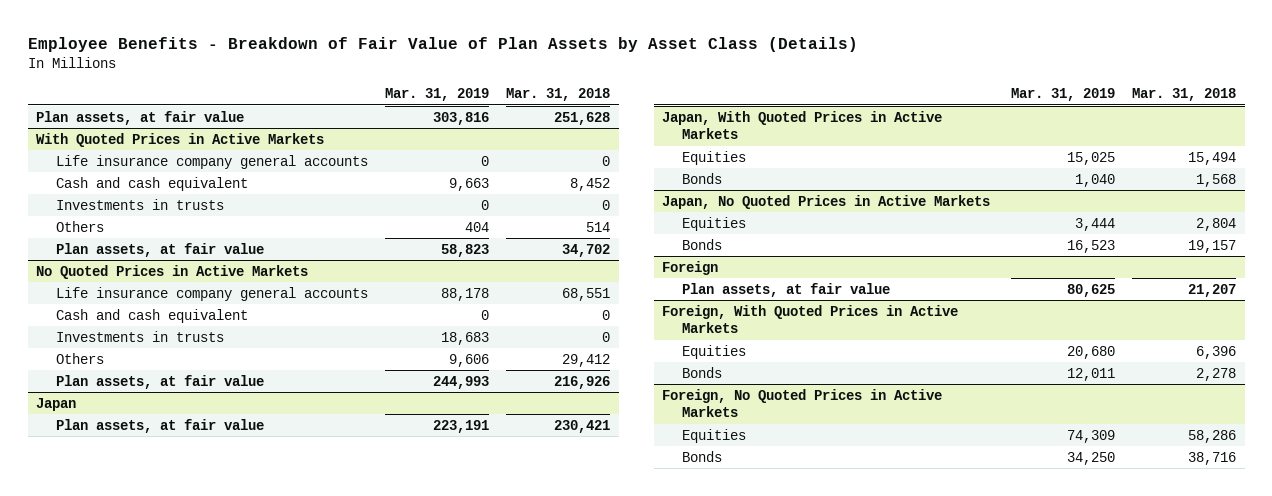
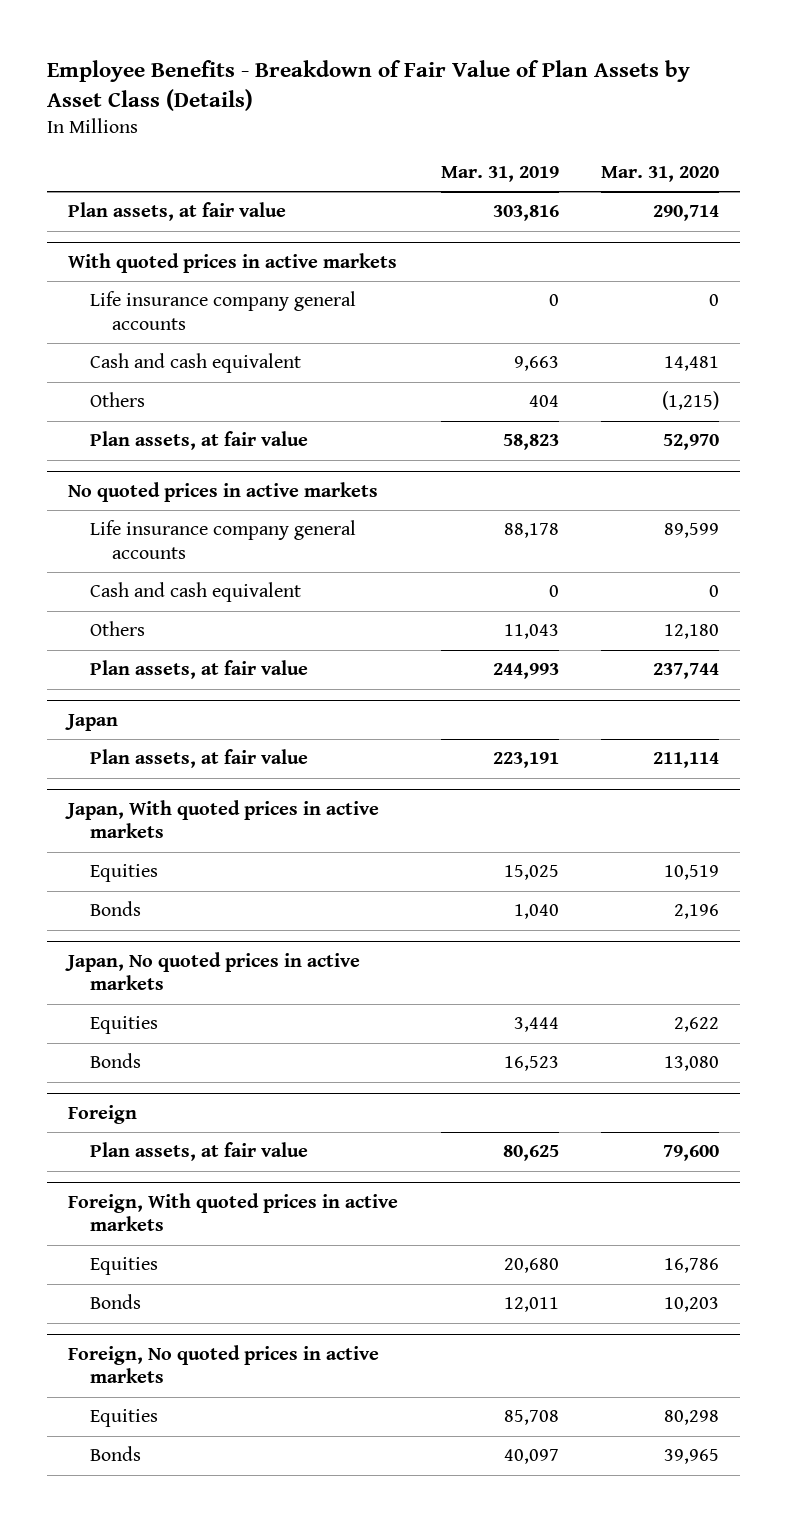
[506,88,611,102] Mar. 31, 2018 -> none
none -> [601,166,720,183] Mar. 31, 2020
[36,132,325,147] With Quoted Prices in Active Markets -> [67,253,397,274] With quoted prices in active markets
[55,198,224,210] Investments in trusts -> none
[36,264,309,279] No Quoted Prices in Active Markets -> [67,482,378,503] No quoted prices in active markets
[55,330,224,342] Investments in trusts -> none
[449,353,490,367] 9,606 -> [503,624,559,640] 11,043
[662,110,943,140] Japan, With Quoted Prices in Active Markets -> [64,800,379,839] Japan, With quoted prices in active markets
[662,194,991,209] Japan, No Quoted Prices in Active Markets -> [64,952,360,991] Japan, No quoted prices in active markets
[662,304,959,334] Foreign, With Quoted Prices in Active Markets -> [67,1193,398,1232] Foreign, With quoted prices in active markets
[662,388,943,418] Foreign, No Quoted Prices in Active Markets -> [67,1345,379,1384] Foreign, No quoted prices in active markets
[1067,429,1116,443] 74,309 -> [503,1410,559,1426] 85,708
[1067,451,1116,465] 34,250 -> [503,1449,559,1465] 40,097

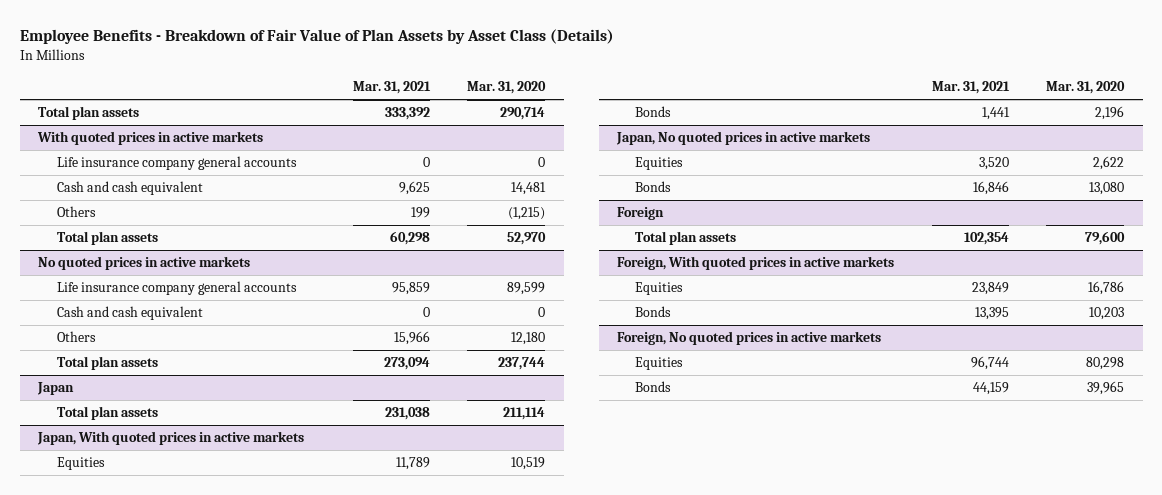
[440,166,559,183] Mar. 31, 2019 -> none
none -> [352,81,431,95] Mar. 31, 2021
[67,202,286,222] Plan assets, at fair value -> [38,106,140,121] Total plan assets
[89,431,308,451] Plan assets, at fair value -> [56,231,158,246] Total plan assets
[89,660,308,680] Plan assets, at fair value -> [56,356,158,371] Total plan assets
[89,749,308,769] Plan assets, at fair value -> [56,406,158,421] Total plan assets
[89,1142,308,1162] Plan assets, at fair value -> [635,231,737,246] Total plan assets

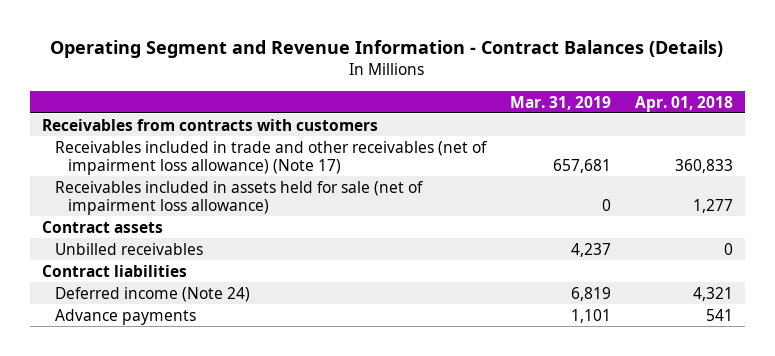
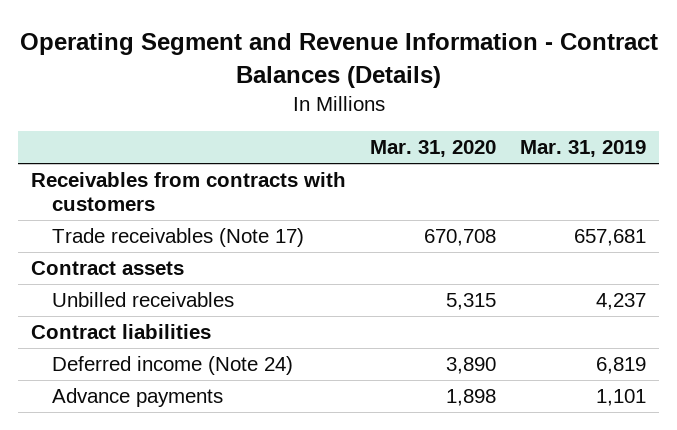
[634,95,733,112] Apr. 01, 2018 -> none
none -> [370,140,497,158] Mar. 31, 2020
[54,180,423,215] Receivables included in assets held for sale (net of impairment loss allowance) -> none
[54,140,487,175] Receivables included in trade and other receivables (net of impairment loss allowance) (Note 17) -> [52,228,305,248] Trade receivables (Note 17)

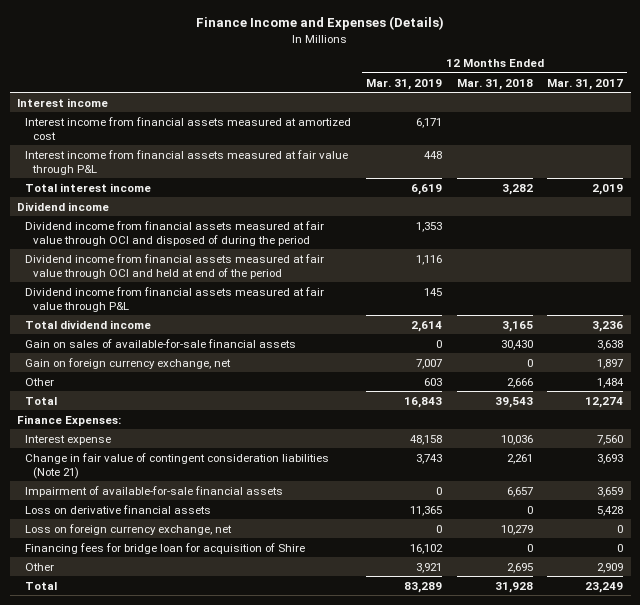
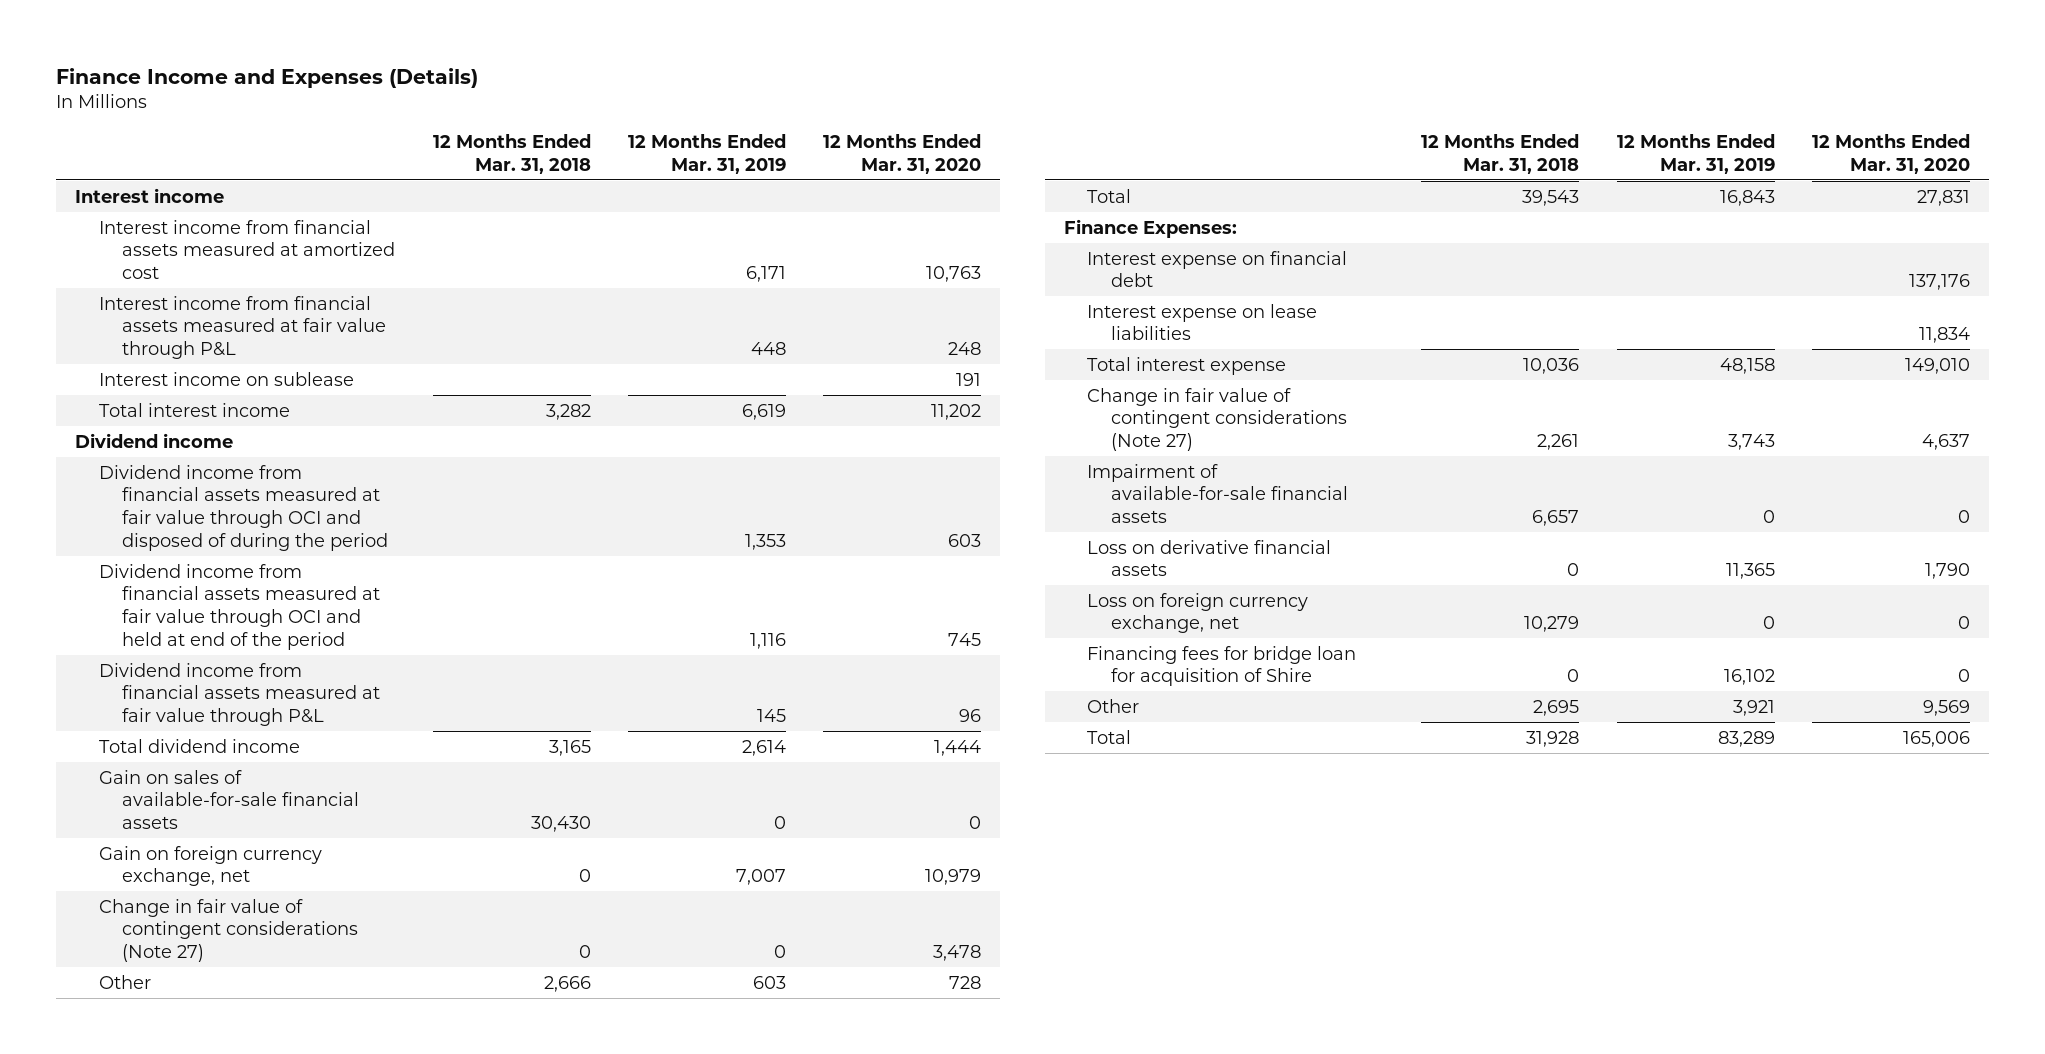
[547,78,624,90] Mar. 31, 2017 -> none
none -> [823,133,982,174] 12 Months Ended Mar. 31, 2020
none -> [98,371,354,386] Interest income on sublease
none -> [98,898,359,963] Change in fair value of contingent considerations (Note 27)
none -> [1087,250,1348,288] Interest expense on financial debt
none -> [1087,303,1318,341] Interest expense on lease liabilities
[25,434,112,445] Interest expense -> [1087,356,1287,375] Total interest expense
[25,452,330,479] Change in fair value of contingent consideration liabilities (Note 21) -> [1087,387,1347,452] Change in fair value of contingent considerations (Note 27)

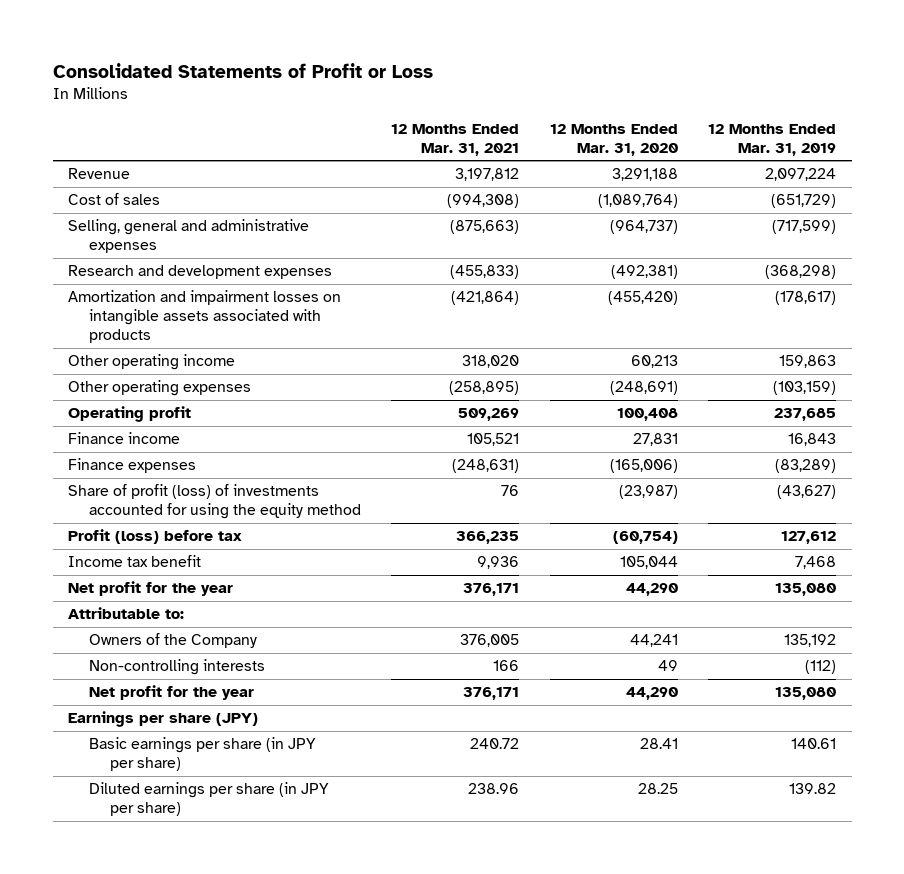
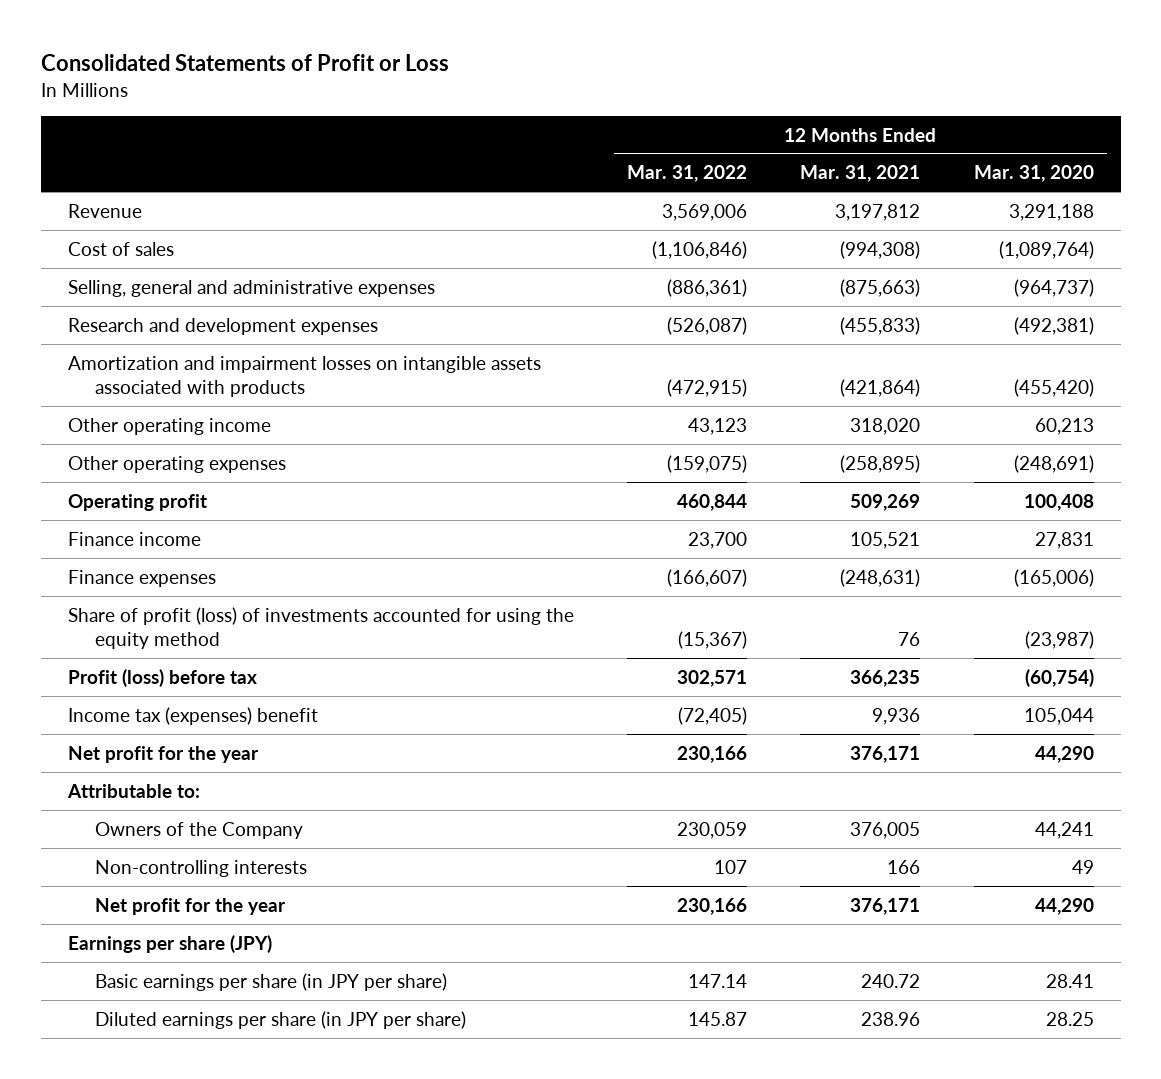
[708,123,837,156] 12 Months Ended Mar. 31, 2019 -> none
none -> [627,165,748,183] Mar. 31, 2022
[67,555,201,568] Income tax benefit -> [67,706,318,725] Income tax (expenses) benefit

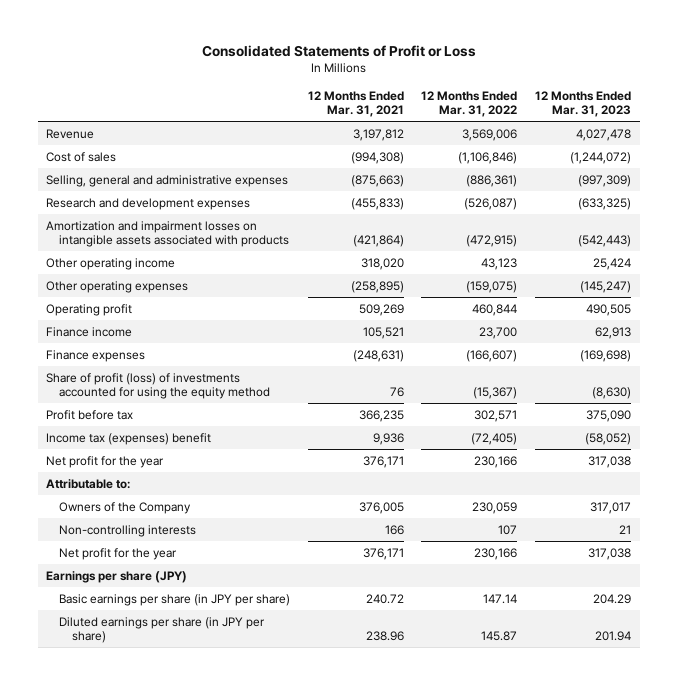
[973,165,1094,183] Mar. 31, 2020 -> none
none -> [534,91,631,118] 12 Months Ended Mar. 31, 2023
[67,668,257,687] Profit (loss) before tax -> [46,409,134,420] Profit before tax

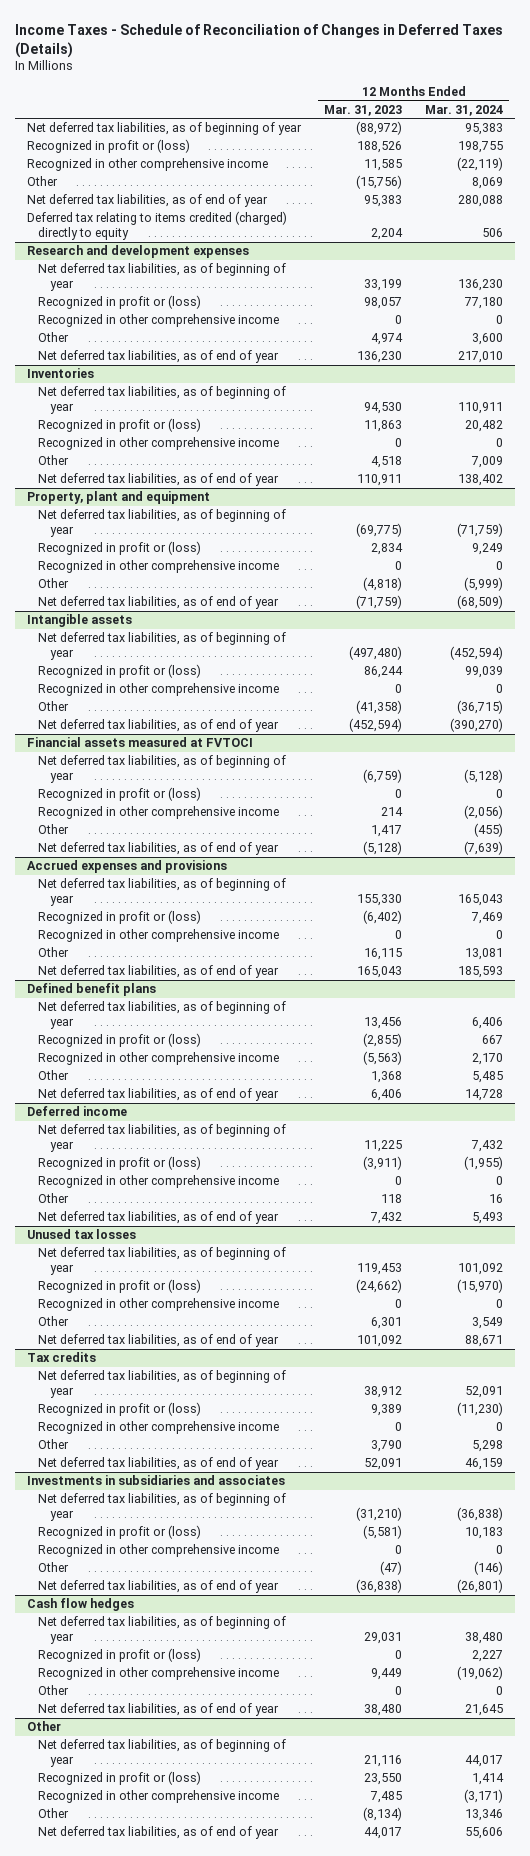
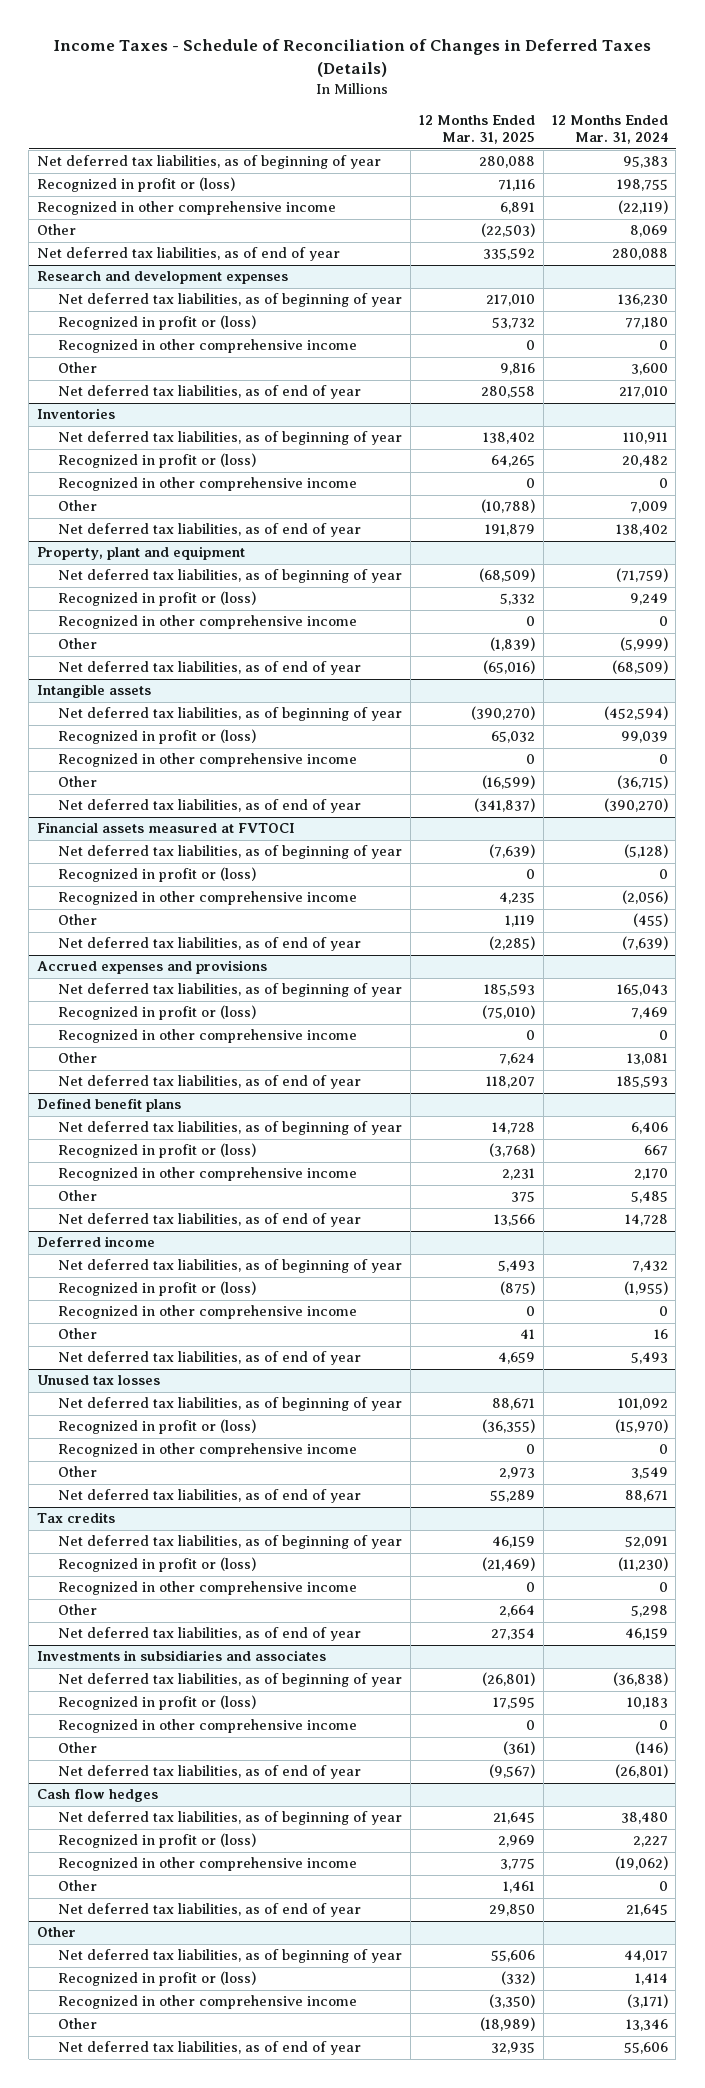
[324,104,403,116] Mar. 31, 2023 -> none
none -> [418,114,535,145] 12 Months Ended Mar. 31, 2025
[26,211,287,240] Deferred tax relating to items credited (charged) directly to equity -> none

